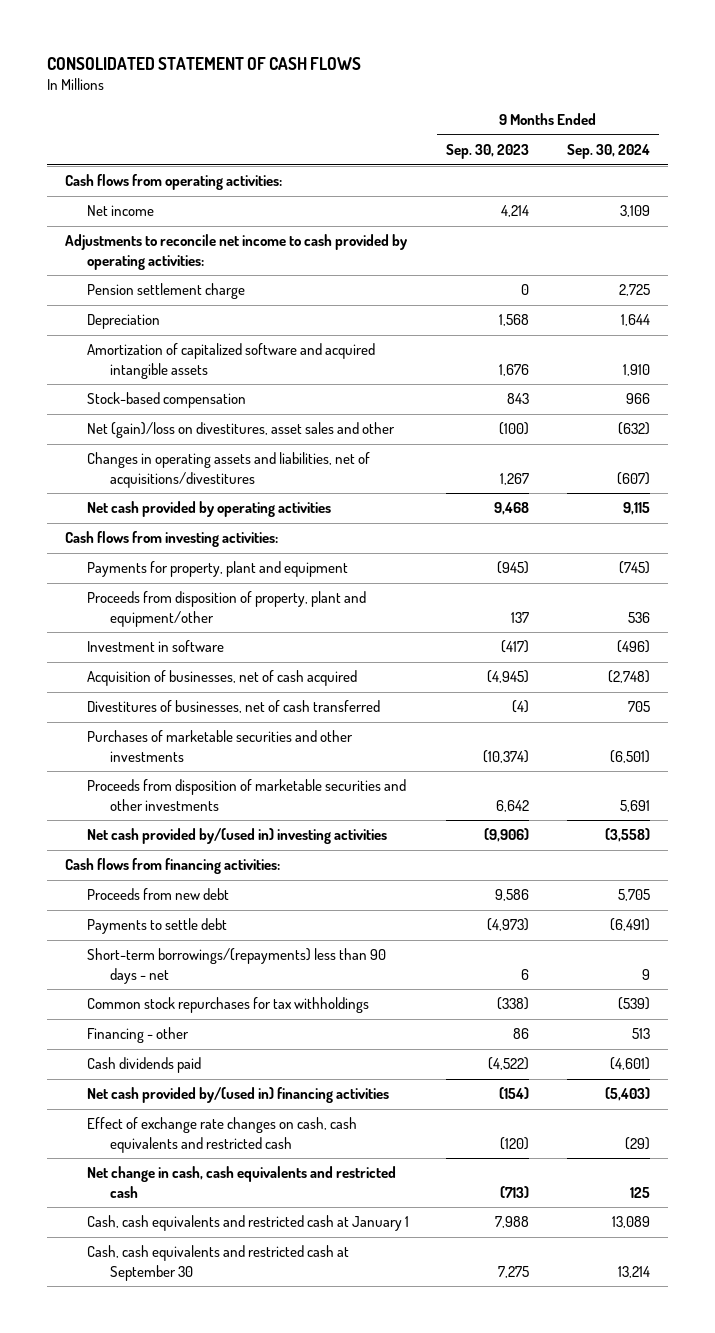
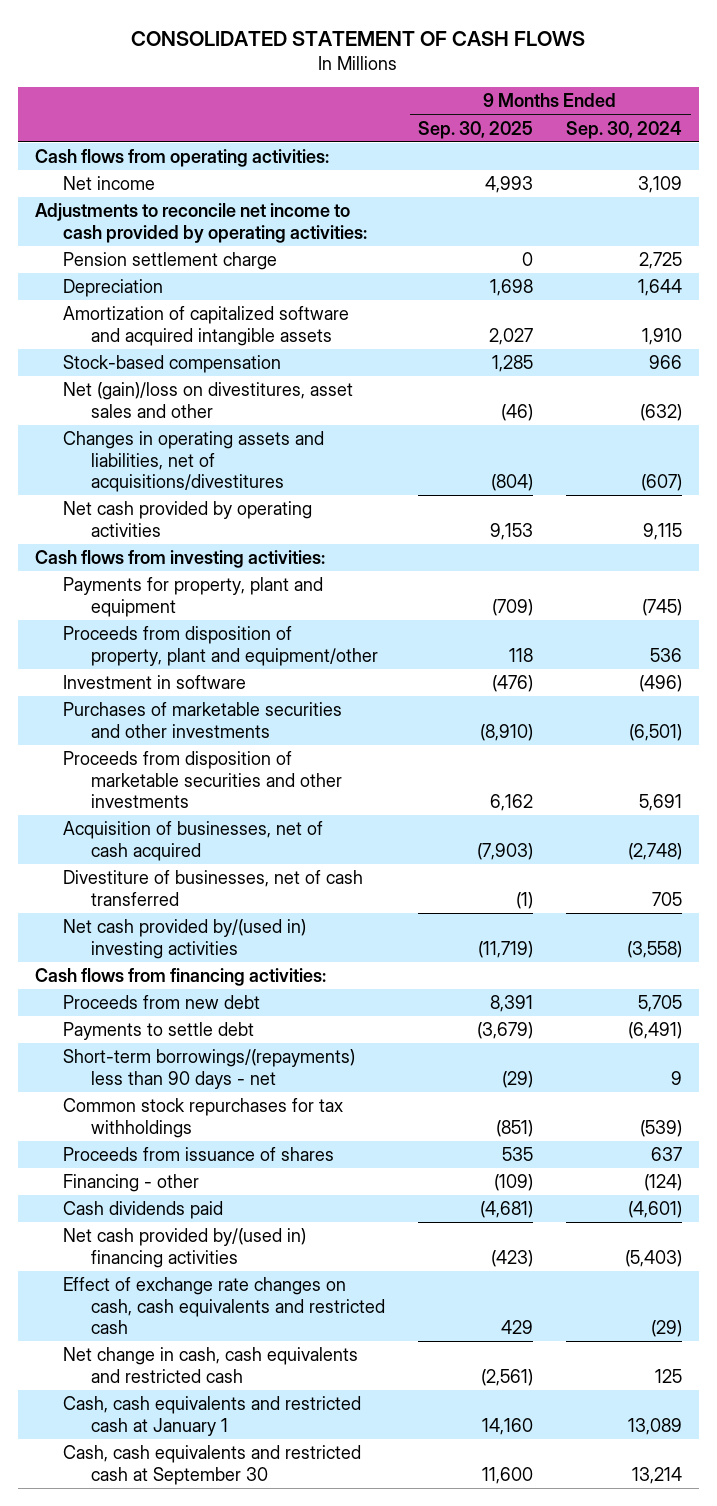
[446,144,530,160] Sep. 30, 2023 -> none
none -> [418,120,534,139] Sep. 30, 2025
[87,700,381,714] Divestitures of businesses, net of cash transferred -> none
[87,670,358,687] Acquisition of businesses, net of cash acquired -> [62,821,323,861] Acquisition of businesses, net of cash acquired
none -> [62,870,363,906] Divestiture of businesses, net of cash transferred
none -> [62,1147,334,1162] Proceeds from issuance of shares
[631,1028,650,1040] 513 -> [644,1174,683,1192] (124)

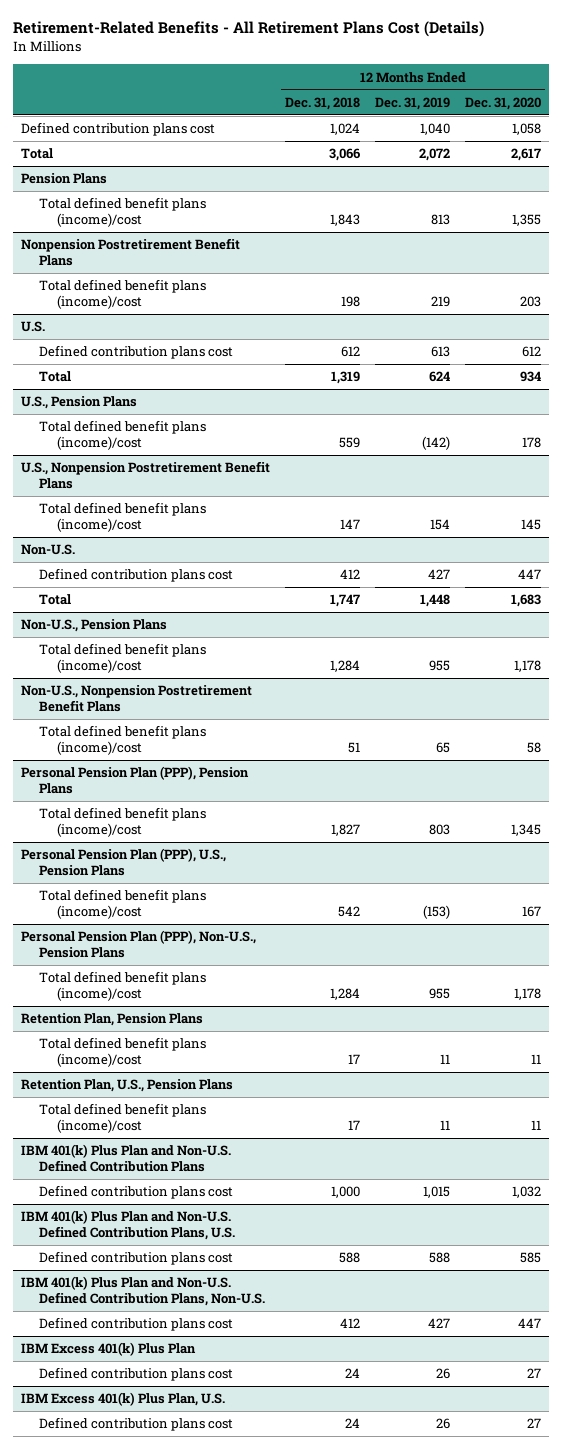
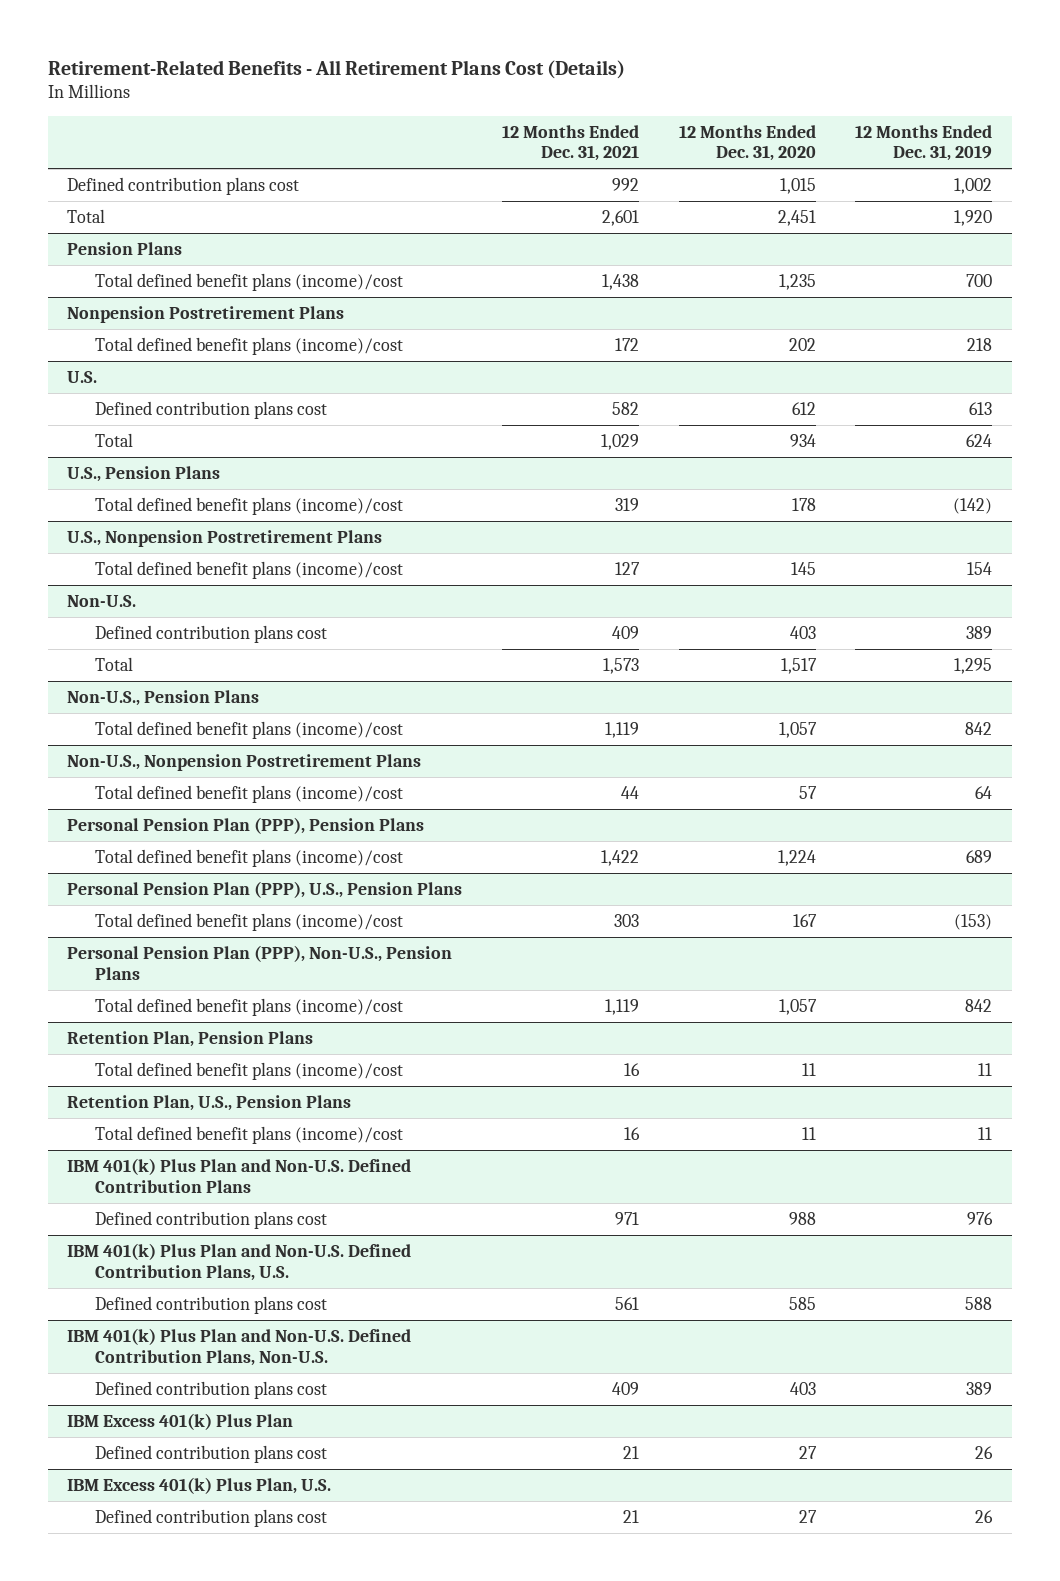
[284,96,360,110] Dec. 31, 2018 -> none
none -> [502,124,640,162] 12 Months Ended Dec. 31, 2021
[420,123,451,136] 1,040 -> [954,177,993,194] 1,002
[512,123,542,136] 1,058 -> [779,177,816,194] 1,015
[419,148,451,162] 2,072 -> [954,209,993,226] 1,920
[511,148,542,162] 2,617 -> [777,209,816,226] 2,451
[431,213,451,225] 813 -> [966,273,993,287] 700
[512,213,542,226] 1,355 -> [778,273,816,290] 1,235
[20,238,240,266] Nonpension Postretirement Benefit Plans -> [67,305,345,323] Nonpension Postretirement Plans
[431,295,451,307] 219 -> [967,337,993,351] 218
[520,295,542,307] 203 -> [788,337,816,351] 202
[20,461,270,489] U.S., Nonpension Postretirement Benefit Plans -> [67,529,383,547] U.S., Nonpension Postretirement Plans
[428,569,451,580] 427 -> [966,625,993,639] 389
[518,569,542,580] 447 -> [789,625,816,639] 403
[420,594,451,608] 1,448 -> [954,657,993,674] 1,295
[511,594,542,608] 1,683 -> [780,657,817,674] 1,517
[429,659,451,671] 955 -> [965,721,993,735] 842
[514,659,542,672] 1,178 -> [778,721,817,738] 1,057
[20,685,252,712] Non-U.S., Nonpension Postretirement Benefit Plans -> [67,753,422,771] Non-U.S., Nonpension Postretirement Plans
[436,741,451,753] 65 -> [975,785,993,799] 64
[527,741,542,753] 58 -> [798,785,817,799] 57
[429,823,451,835] 803 -> [966,849,993,863] 689
[511,823,542,836] 1,345 -> [777,849,816,866] 1,224
[429,987,451,999] 955 -> [965,998,993,1012] 842
[514,987,542,1000] 1,178 -> [778,998,817,1015] 1,057
[423,1186,451,1199] 1,015 -> [967,1211,994,1225] 976
[512,1186,542,1199] 1,032 -> [788,1211,816,1225] 988
[428,1318,451,1329] 427 -> [966,1381,993,1395] 389
[518,1318,542,1329] 447 -> [789,1381,816,1395] 403

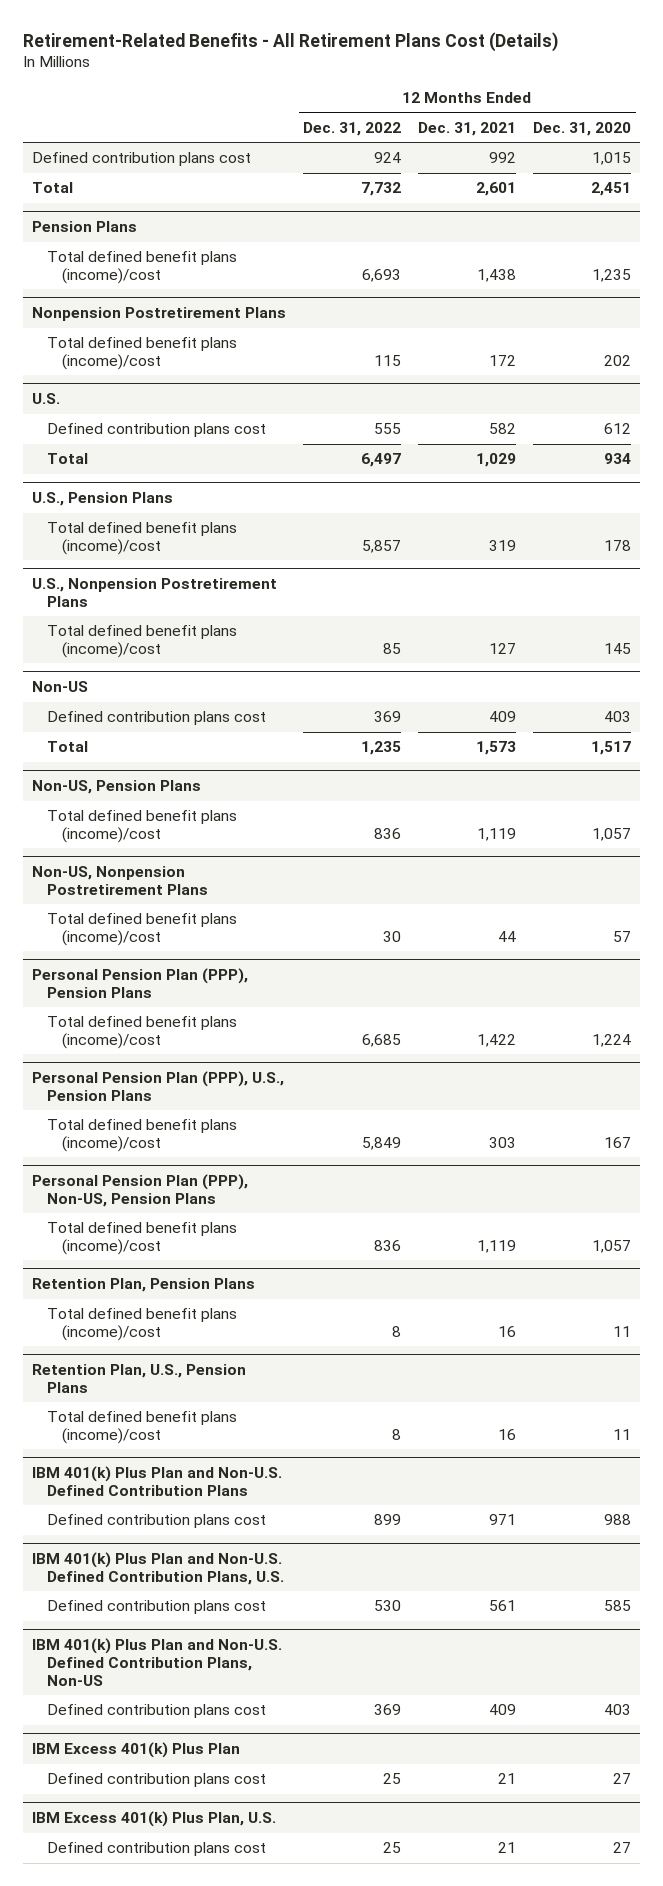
[855,124,993,162] 12 Months Ended Dec. 31, 2019 -> none
none -> [302,121,401,136] Dec. 31, 2022
[67,594,137,607] Non-U.S. -> [31,681,88,693] Non-US
[67,689,260,706] Non-U.S., Pension Plans -> [31,780,201,795] Non-US, Pension Plans
[67,753,422,771] Non-U.S., Nonpension Postretirement Plans -> [31,866,208,895] Non-US, Nonpension Postretirement Plans
[67,944,453,980] Personal Pension Plan (PPP), Non-U.S., Pension Plans -> [31,1174,248,1207] Personal Pension Plan (PPP), Non-US, Pension Plans
[67,1327,412,1366] IBM 401(k) Plus Plan and Non-U.S. Defined Contribution Plans, Non-U.S. -> [31,1638,282,1686] IBM 401(k) Plus Plan and Non-U.S. Defined Contribution Plans, Non-US

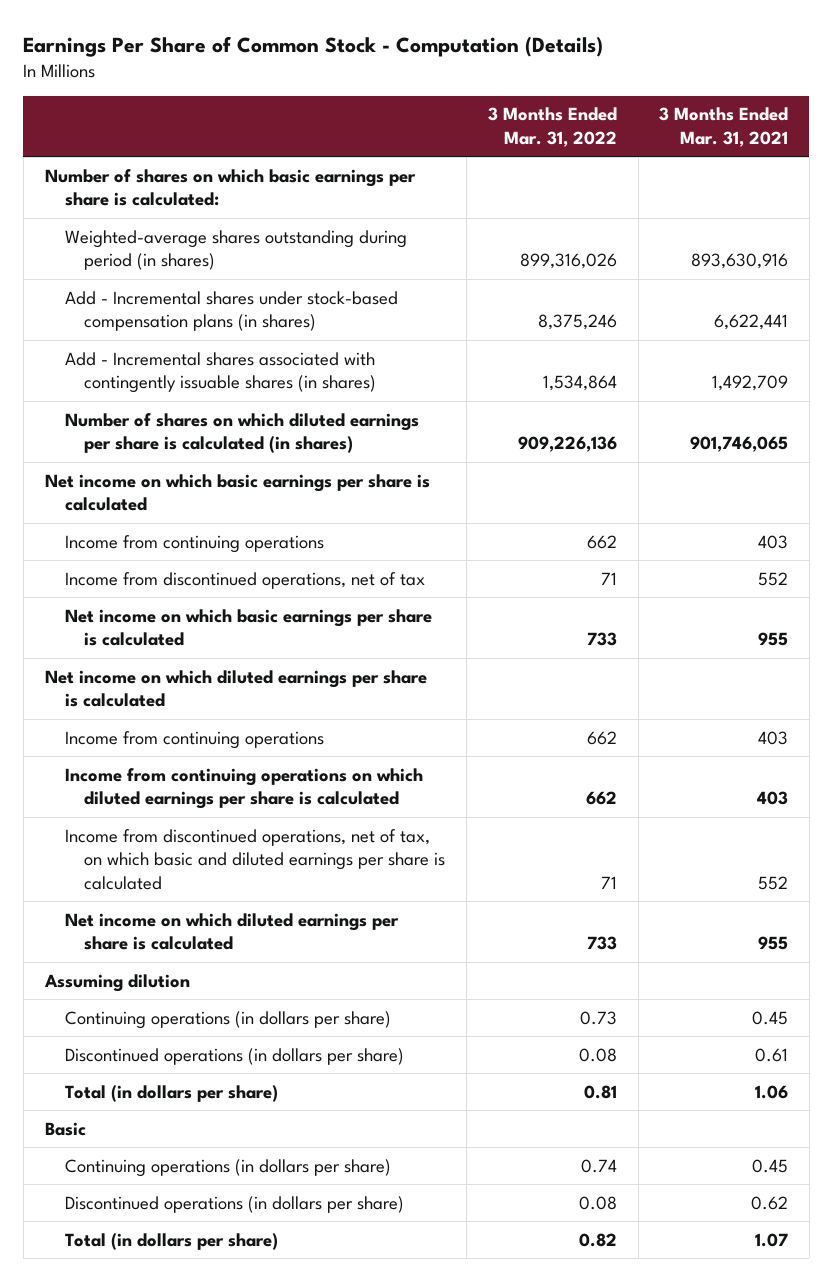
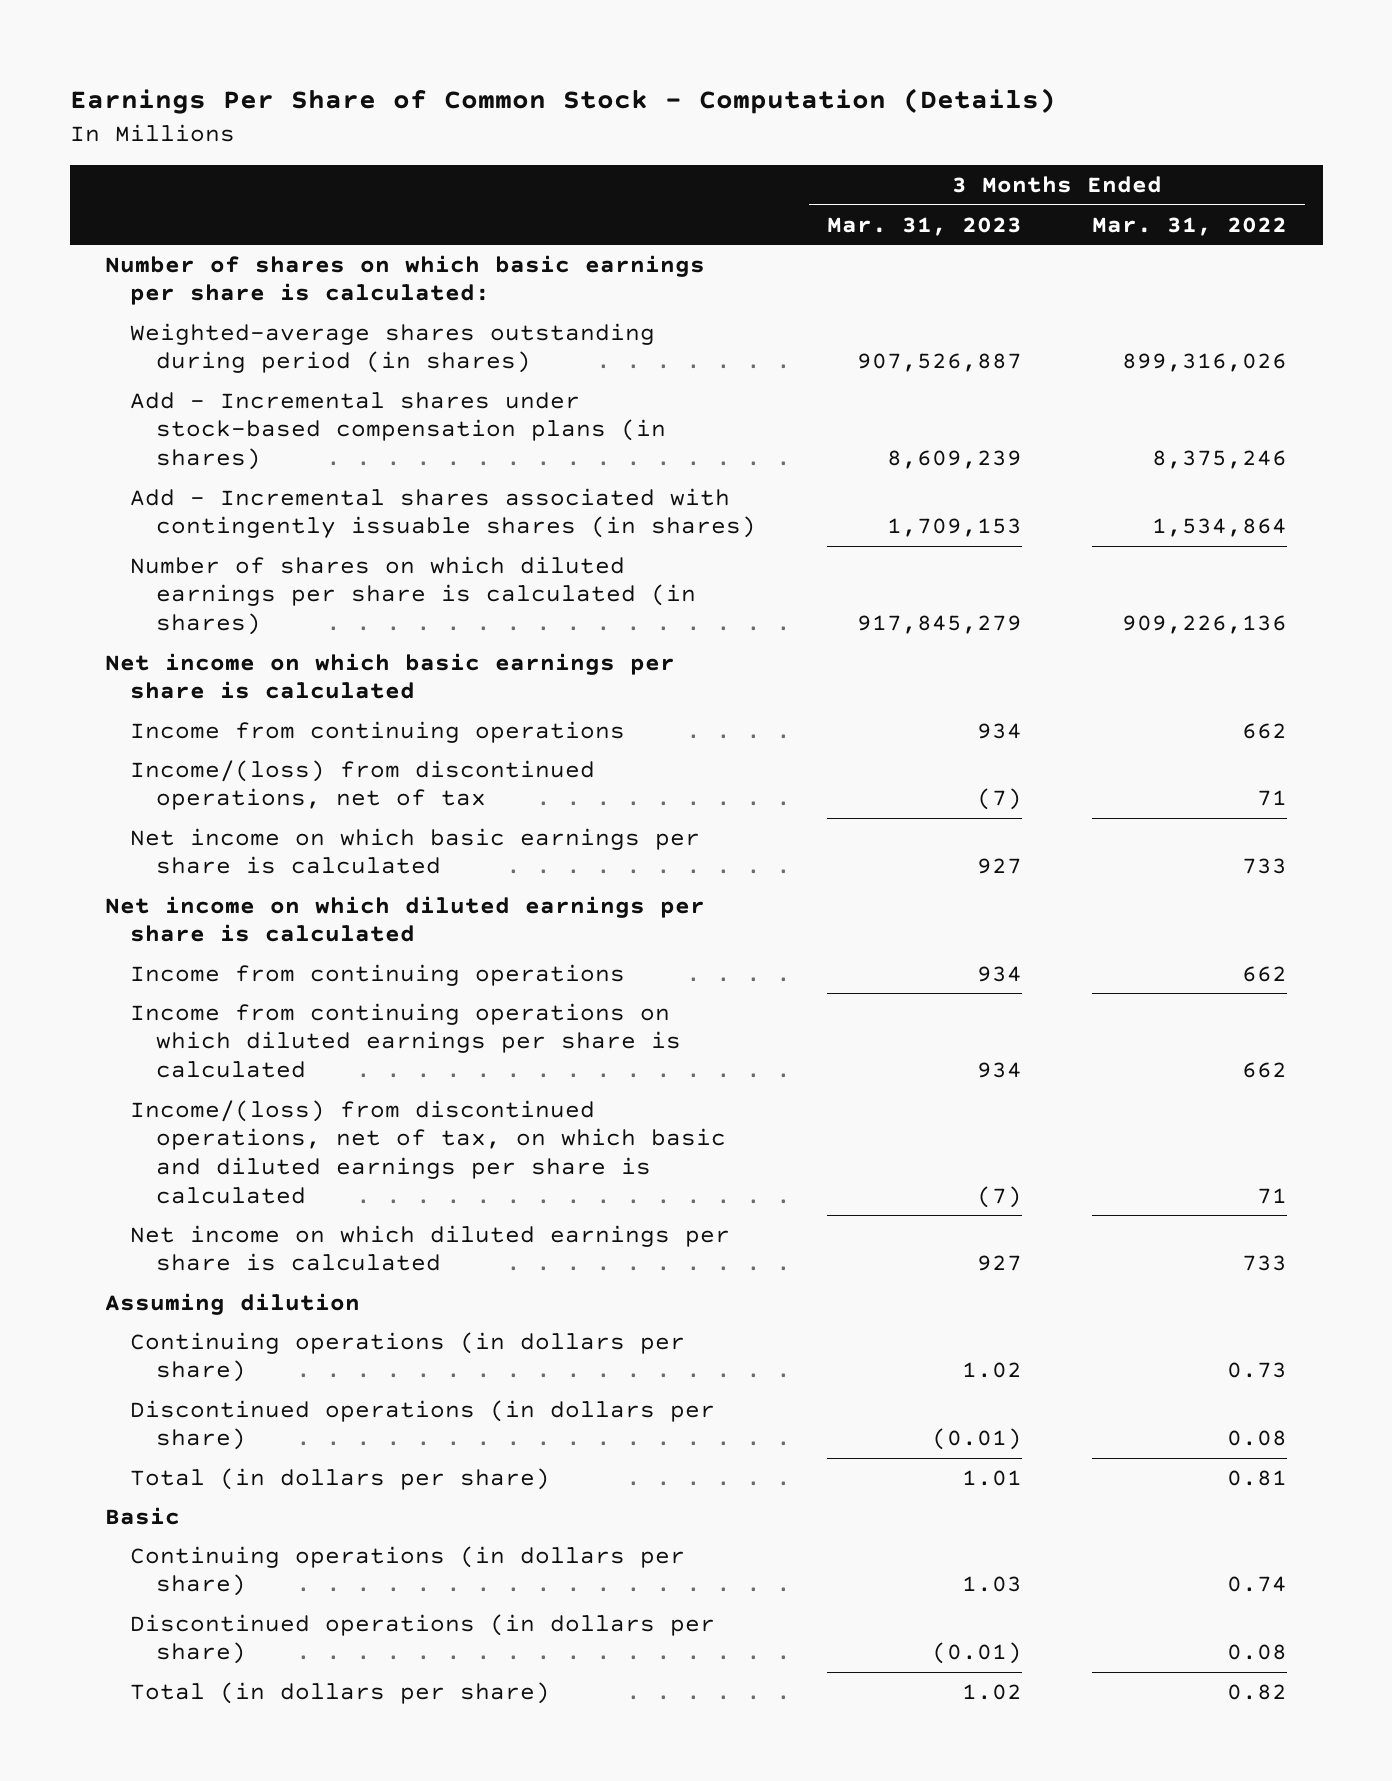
[659,107,789,147] 3 Months Ended Mar. 31, 2021 -> none
none -> [826,216,1022,236] Mar. 31, 2023
[64,571,425,589] Income from discontinued operations, net of tax -> [130,759,596,811] Income/(loss) from discontinued operations, net of tax
[64,828,446,890] Income from discontinued operations, net of tax, on which basic and diluted earnings per share is calculated -> [130,1099,726,1204] Income/(loss) from discontinued operations, net of tax, on which basic and diluted earnings per share is calculated

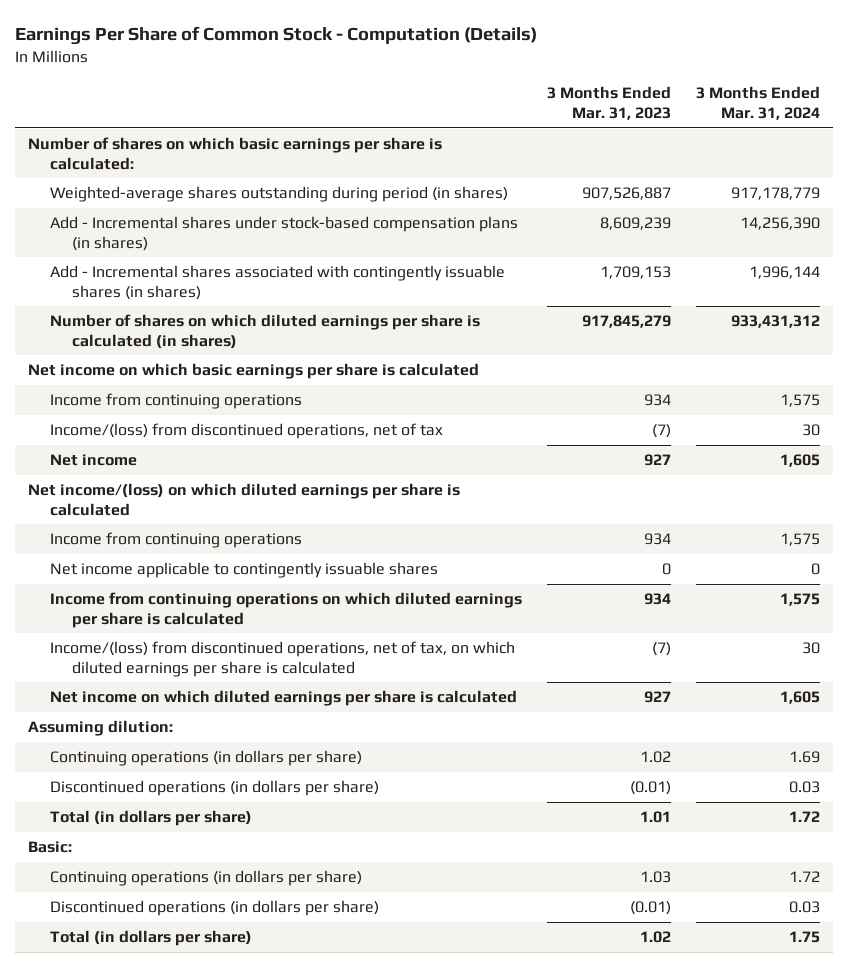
[1092,216,1288,236] Mar. 31, 2022 -> none
none -> [696,86,821,121] 3 Months Ended Mar. 31, 2024
[130,827,701,875] Net income on which basic earnings per share is calculated -> [49,454,137,467] Net income
[105,895,706,943] Net income on which diluted earnings per share is calculated -> [27,483,460,516] Net income/(loss) on which diluted earnings per share is calculated
none -> [49,562,438,579] Net income applicable to contingently issuable shares
[130,1099,726,1204] Income/(loss) from discontinued operations, net of tax, on which basic and diluted earnings per share is calculated -> [49,641,515,677] Income/(loss) from discontinued operations, net of tax, on which diluted earnings per share is calculated
[105,1292,361,1315] Assuming dilution -> [27,720,173,737] Assuming dilution:
[105,1506,181,1525] Basic -> [27,841,72,854] Basic:

